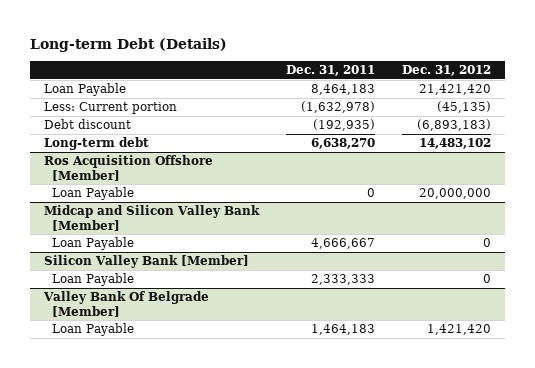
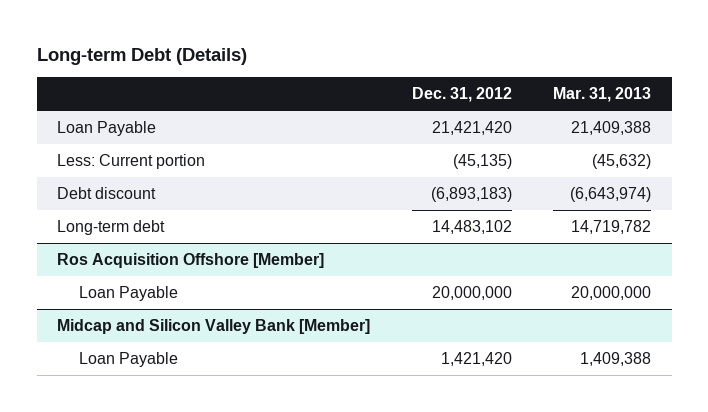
[285,65,375,77] Dec. 31, 2011 -> none
none -> [553,87,652,103] Mar. 31, 2013
[52,237,135,251] Loan Payable -> none
[43,255,249,269] Silicon Valley Bank [Member] -> none
[52,273,135,287] Loan Payable -> none
[42,291,209,317] Valley Bank Of Belgrade [Member] -> none

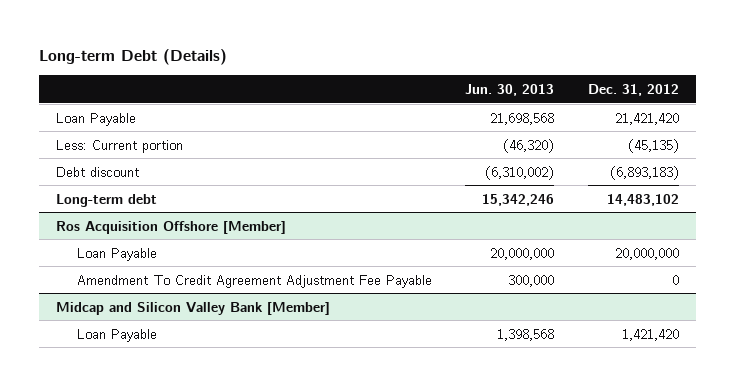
[553,87,652,103] Mar. 31, 2013 -> none
none -> [465,83,555,96] Jun. 30, 2013
none -> [76,274,432,288] Amendment To Credit Agreement Adjustment Fee Payable

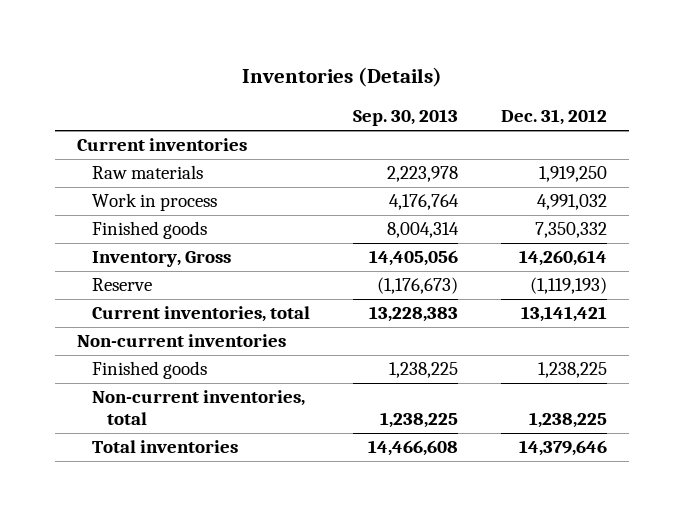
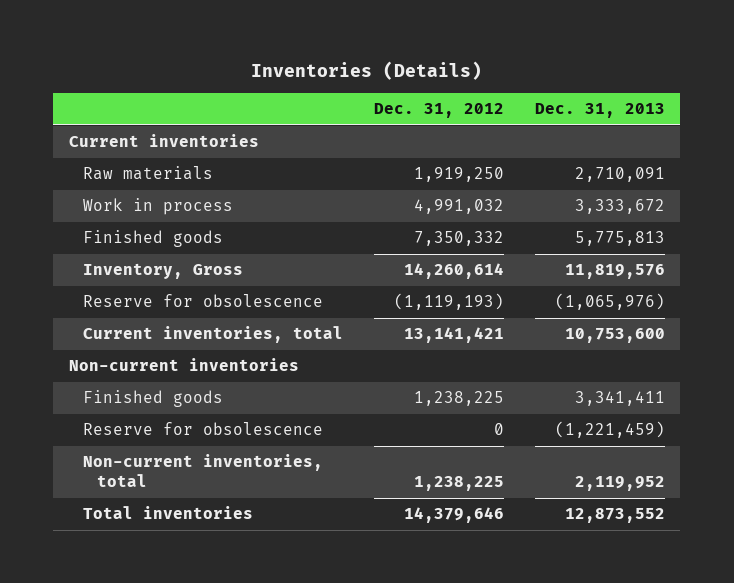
[352,109,458,127] Sep. 30, 2013 -> none
none -> [534,103,665,119] Dec. 31, 2013
[91,278,152,292] Reserve -> [82,294,323,308] Reserve for obsolescence
none -> [82,422,323,436] Reserve for obsolescence

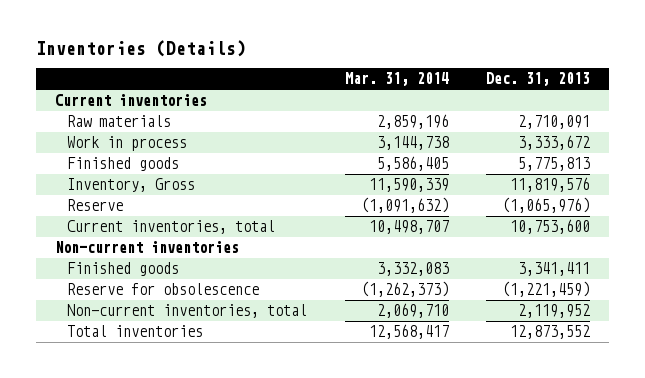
[373,103,504,119] Dec. 31, 2012 -> none
none -> [344,72,449,87] Mar. 31, 2014
[82,294,323,308] Reserve for obsolescence -> [66,199,123,212] Reserve

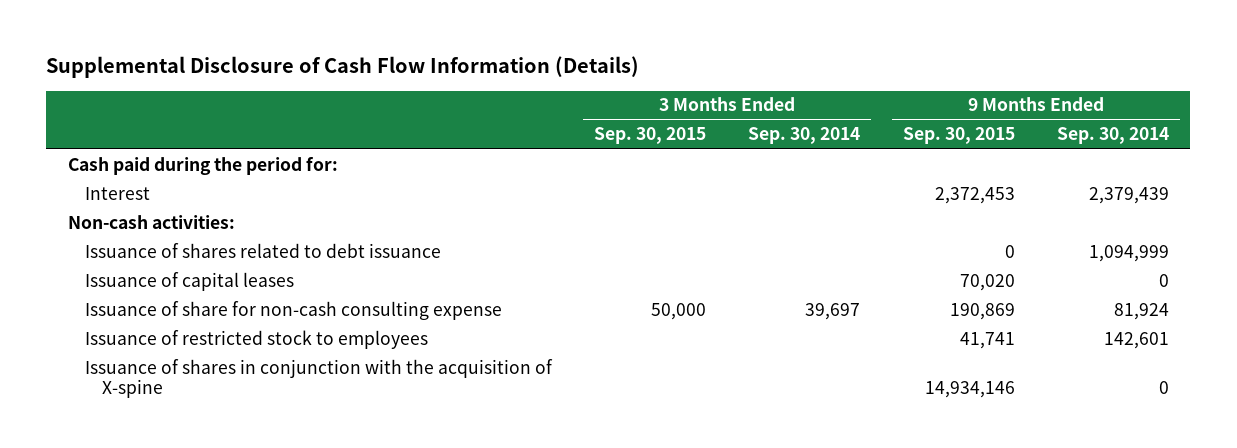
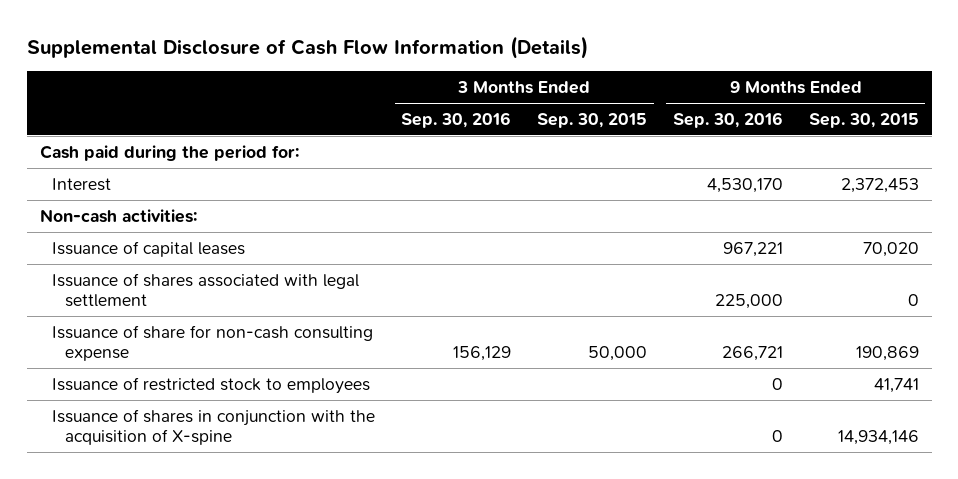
[748,127,861,145] Sep. 30, 2014 -> none
[1057,127,1170,145] Sep. 30, 2014 -> none
none -> [401,111,512,128] Sep. 30, 2016
none -> [672,111,783,128] Sep. 30, 2016
[84,242,441,258] Issuance of shares related to debt issuance -> none
none -> [52,272,360,307] Issuance of shares associated with legal settlement

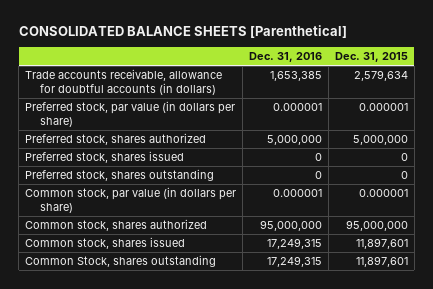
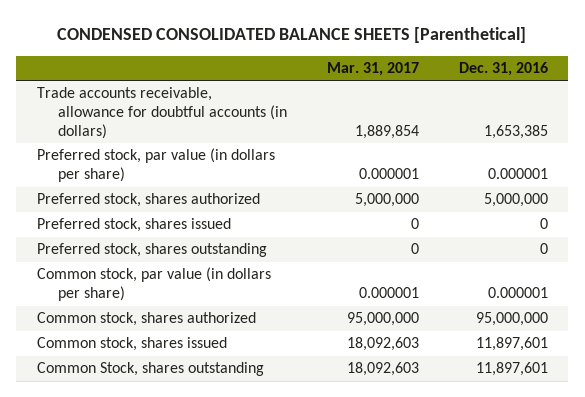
[18,25,347,39] CONSOLIDATED BALANCE SHEETS [Parenthetical] -> [57,27,527,44] CONDENSED CONSOLIDATED BALANCE SHEETS [Parenthetical]
[334,52,408,63] Dec. 31, 2015 -> none
none -> [326,61,419,76] Mar. 31, 2017
[267,238,323,250] 17,249,315 -> [475,337,548,352] 11,897,601
[267,256,323,268] 17,249,315 -> [475,362,548,377] 11,897,601

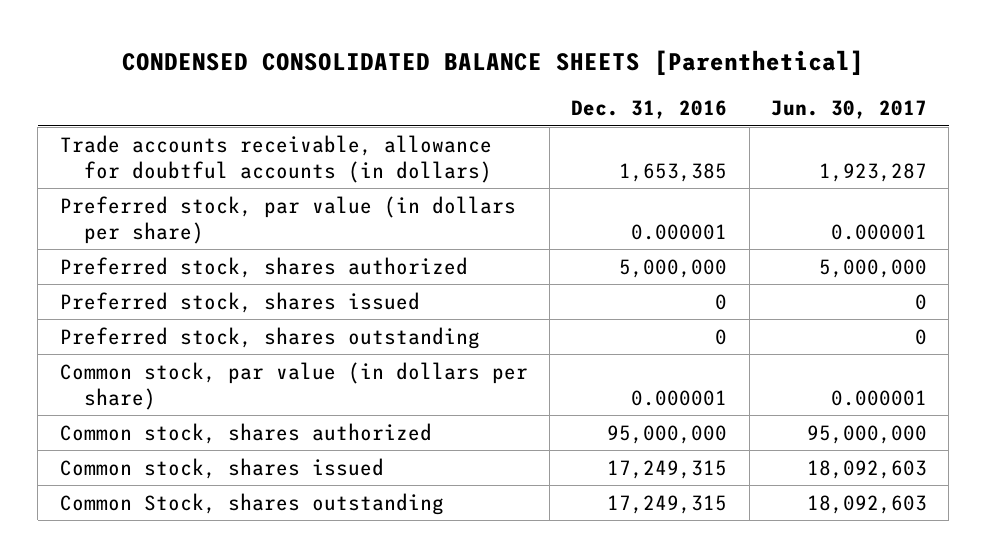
[326,61,419,76] Mar. 31, 2017 -> none
none -> [770,100,927,120] Jun. 30, 2017
[475,337,548,352] 11,897,601 -> [607,459,728,479] 17,249,315
[475,362,548,377] 11,897,601 -> [607,494,728,514] 17,249,315

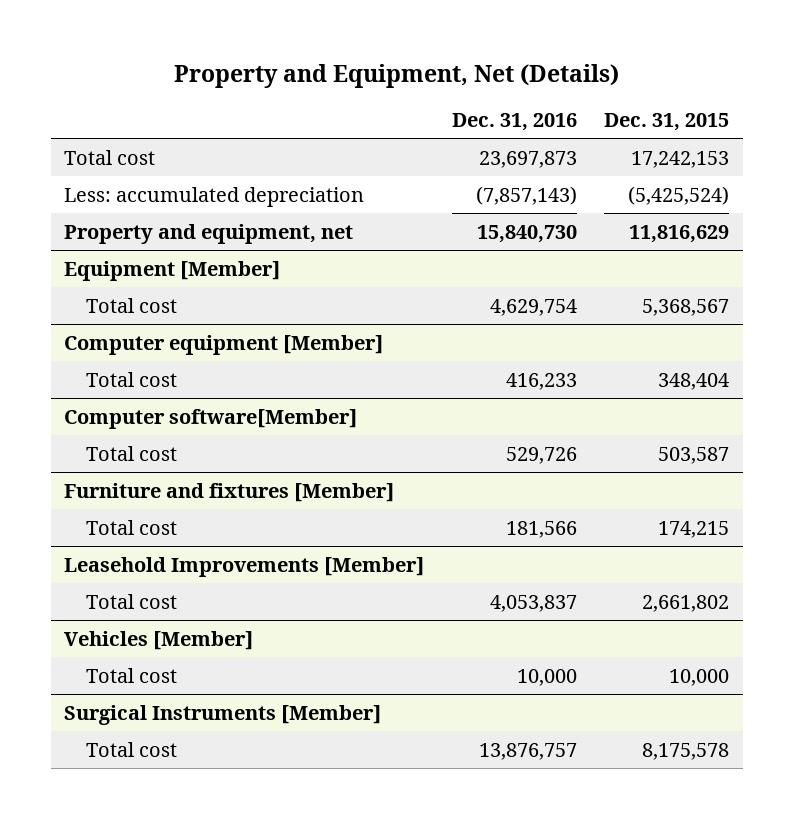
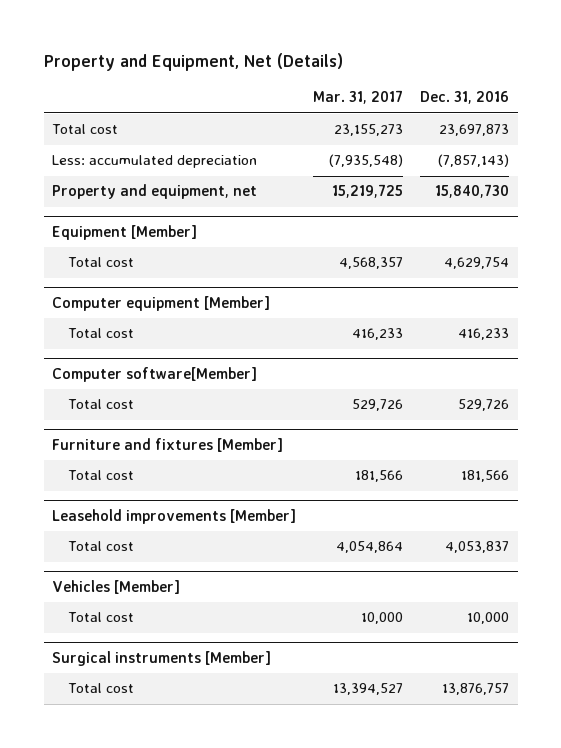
[604,113,730,132] Dec. 31, 2015 -> none
none -> [313,90,404,105] Mar. 31, 2017
[64,556,425,577] Leasehold Improvements [Member] -> [52,509,297,525] Leasehold improvements [Member]
[64,704,382,725] Surgical Instruments [Member] -> [52,651,272,667] Surgical instruments [Member]

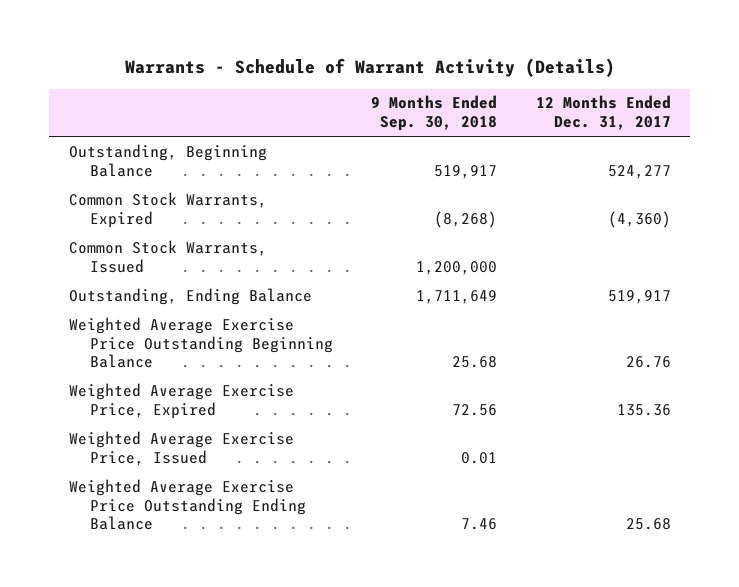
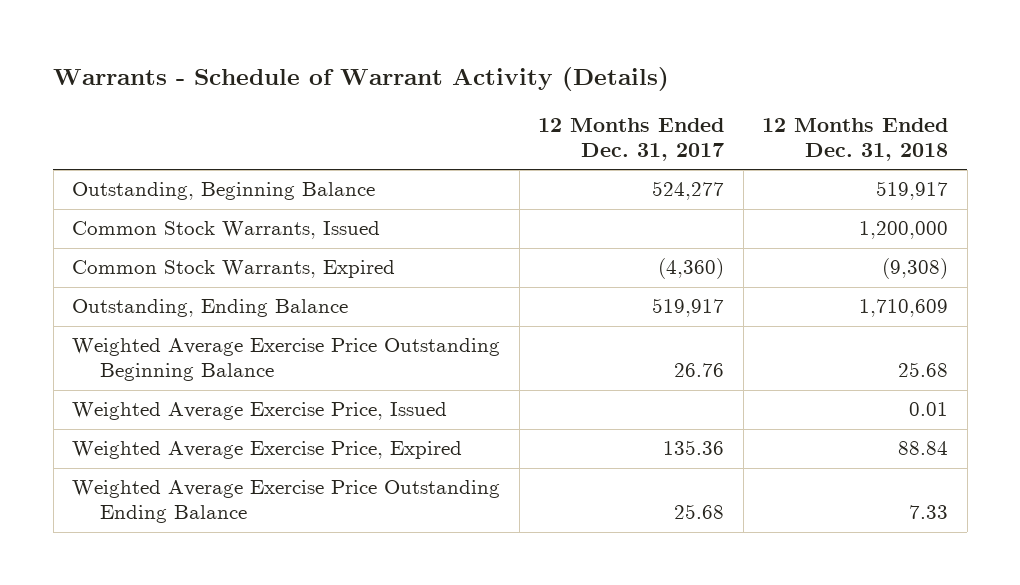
[371,95,498,132] 9 Months Ended Sep. 30, 2018 -> none
none -> [762,117,949,161] 12 Months Ended Dec. 31, 2018
[68,191,267,228] Common Stock Warrants, Expired -> [72,260,396,279] Common Stock Warrants, Expired
[68,382,294,419] Weighted Average Exercise Price, Expired -> [72,441,463,460] Weighted Average Exercise Price, Expired

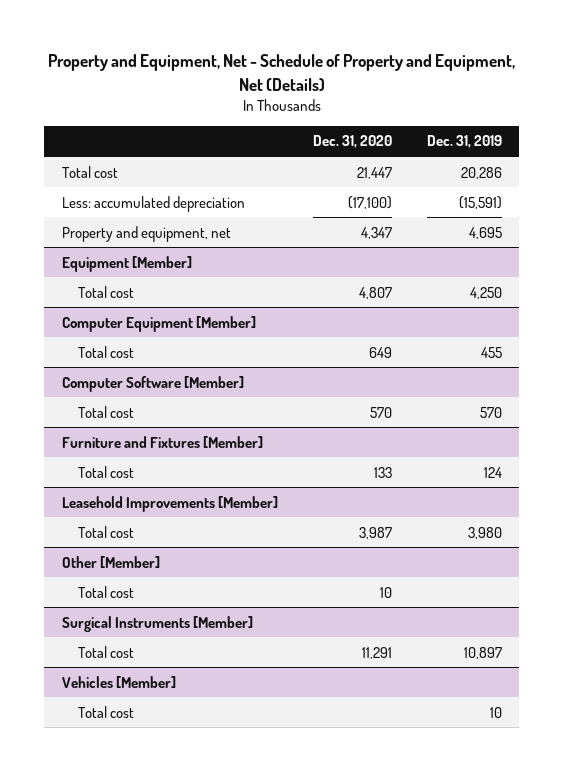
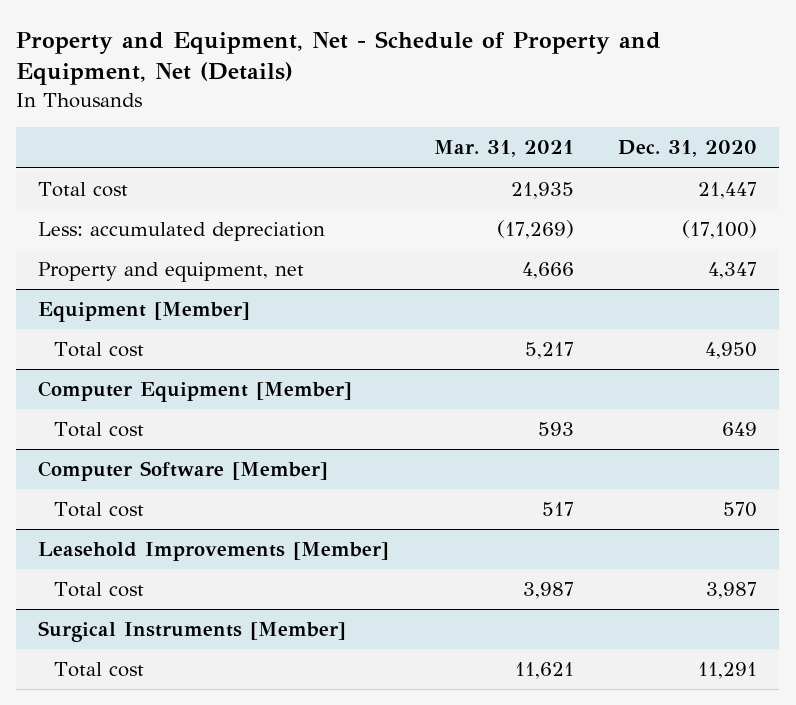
[426,135,502,149] Dec. 31, 2019 -> none
none -> [433,140,574,158] Mar. 31, 2021
[358,286,392,299] 4,807 -> [705,342,758,360] 4,950
[61,435,263,448] Furniture and Fixtures [Member] -> none
[77,465,134,478] Total cost -> none
[61,555,160,568] Other [Member] -> none
[77,585,134,598] Total cost -> none
[61,675,176,688] Vehicles [Member] -> none
[77,705,134,718] Total cost -> none

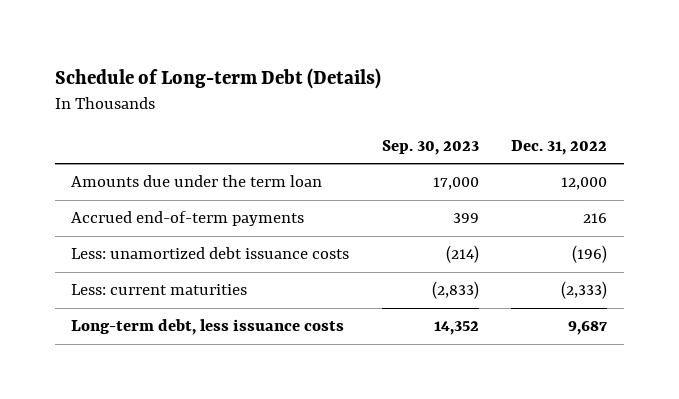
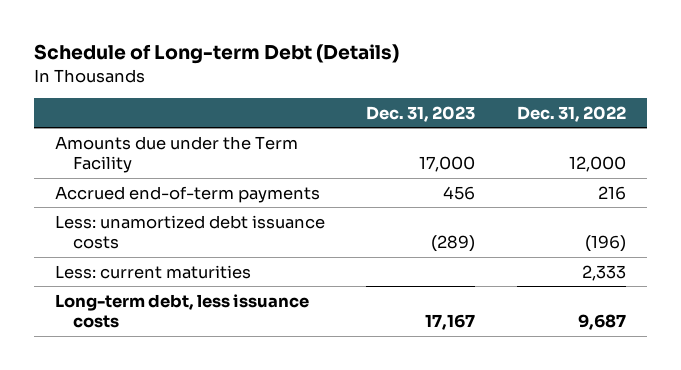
[381,139,479,155] Sep. 30, 2023 -> none
none -> [366,105,476,122] Dec. 31, 2023
[71,175,323,188] Amounts due under the term loan -> [54,135,298,174] Amounts due under the Term Facility
[561,281,608,300] (2,333) -> [582,264,627,281] 2,333

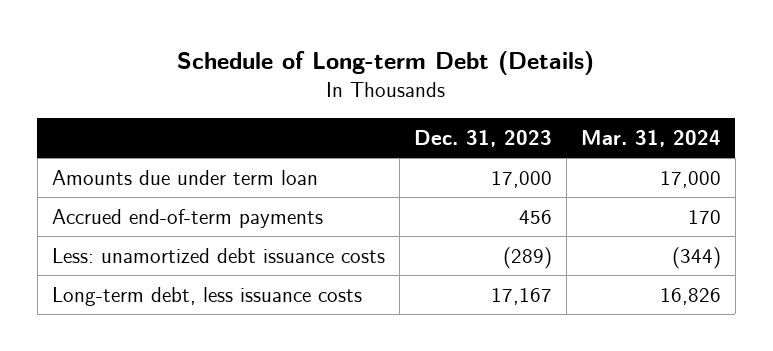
[517,105,627,122] Dec. 31, 2022 -> none
none -> [580,130,721,148] Mar. 31, 2024
[54,135,298,174] Amounts due under the Term Facility -> [51,169,318,185] Amounts due under term loan
[54,264,251,279] Less: current maturities -> none

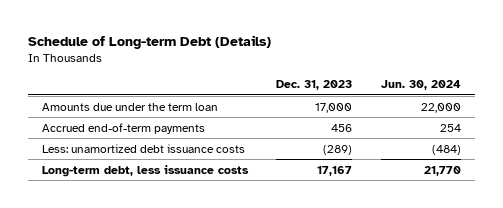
[580,130,721,148] Mar. 31, 2024 -> none
none -> [380,80,461,91] Jun. 30, 2024
[51,169,318,185] Amounts due under term loan -> [41,102,218,111] Amounts due under the term loan

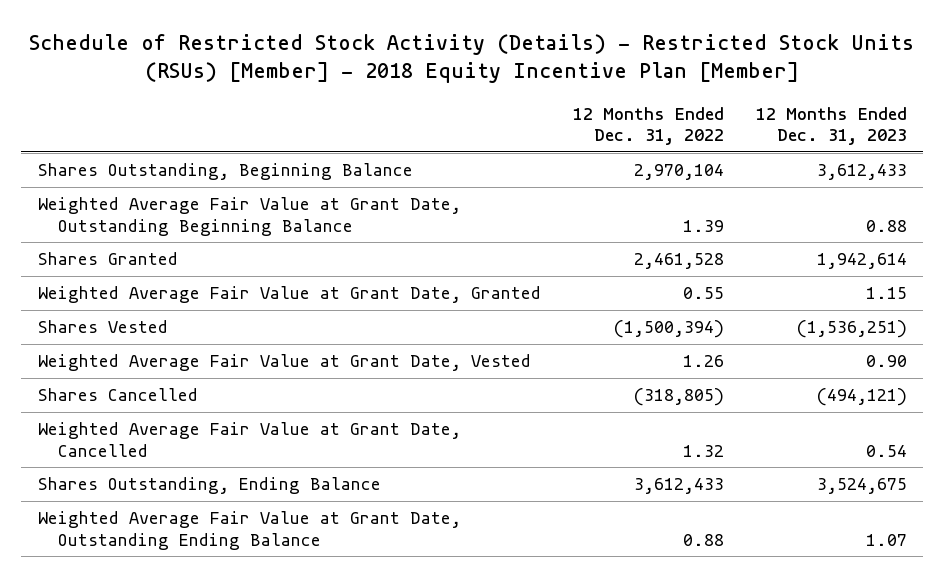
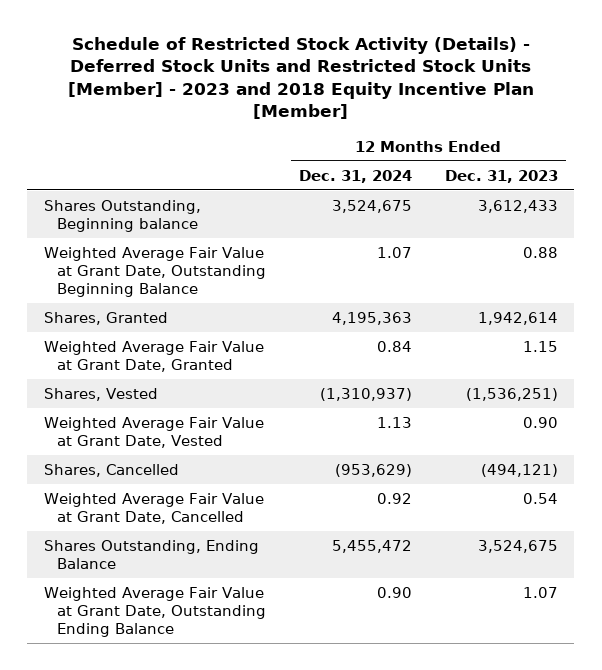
[29,33,915,83] Schedule of Restricted Stock Activity (Details) - Restricted Stock Units (RSUs) [Member] - 2018 Equity Incentive Plan [Member] -> [67,36,534,120] Schedule of Restricted Stock Activity (Details) - Deferred Stock Units and Restricted Stock Units [Member] - 2023 and 2018 Equity Incentive Plan [Member]
[572,106,724,145] 12 Months Ended Dec. 31, 2022 -> none
none -> [298,169,412,183] Dec. 31, 2024
[37,163,413,181] Shares Outstanding, Beginning Balance -> [43,199,201,232] Shares Outstanding, Beginning balance
[37,252,178,266] Shares Granted -> [43,311,168,325] Shares, Granted
[37,320,168,334] Shares Vested -> [43,387,158,401] Shares, Vested
[37,388,198,402] Shares Cancelled -> [43,463,179,477] Shares, Cancelled

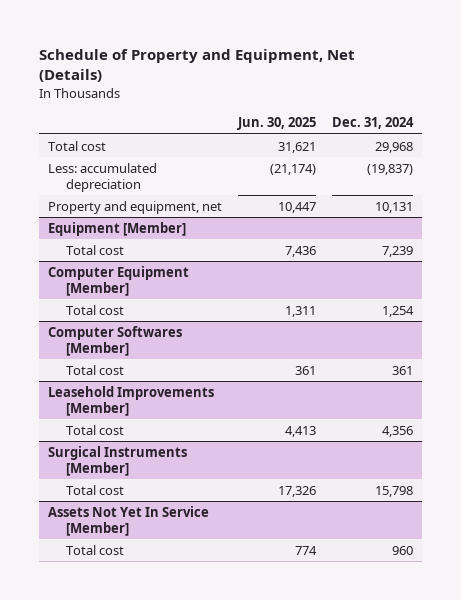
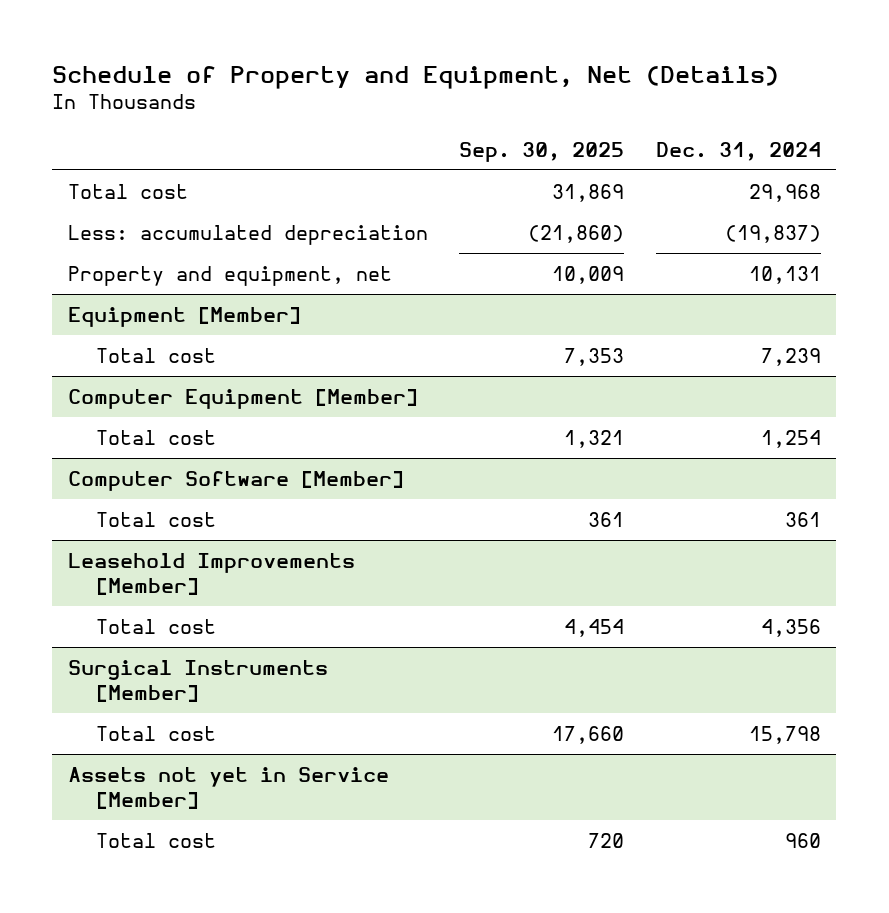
[236,117,316,131] Jun. 30, 2025 -> none
none -> [459,141,625,162] Sep. 30, 2025
[47,326,182,356] Computer Softwares [Member] -> [68,470,405,491] Computer Software [Member]
[47,506,209,536] Assets Not Yet In Service [Member] -> [68,766,390,810] Assets not yet in Service [Member]

